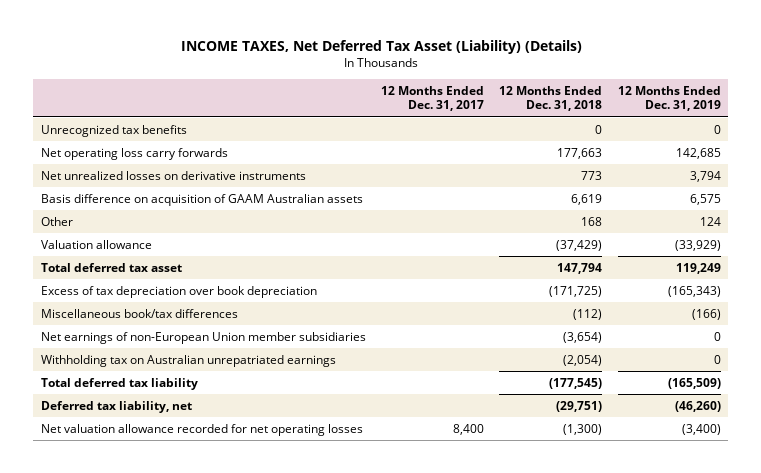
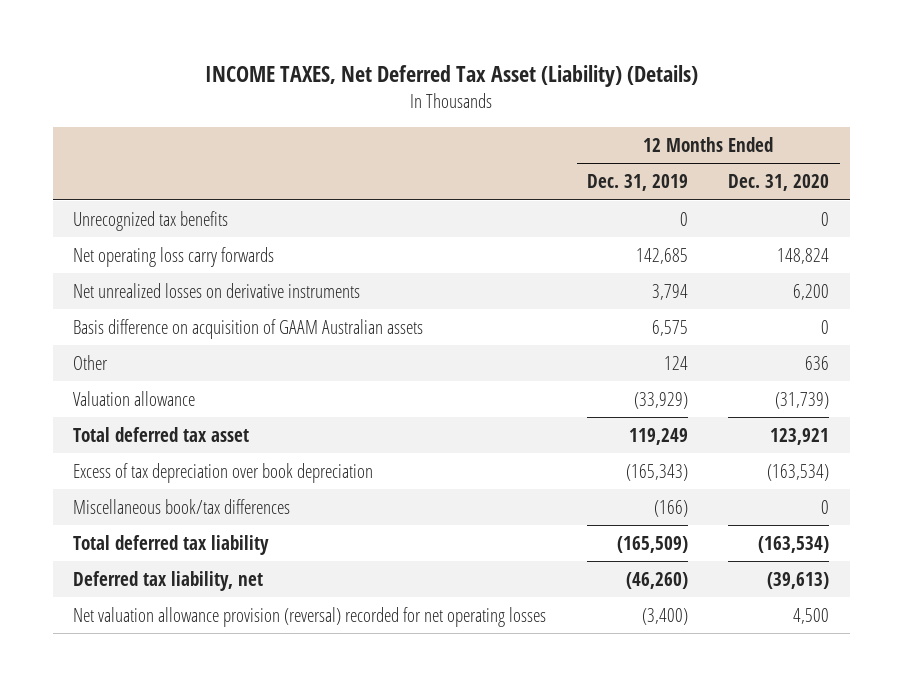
[381,85,485,112] 12 Months Ended Dec. 31, 2017 -> none
[499,85,603,112] 12 Months Ended Dec. 31, 2018 -> none
none -> [728,174,830,192] Dec. 31, 2020
[40,331,366,344] Net earnings of non-European Union member subsidiaries -> none
[40,354,336,367] Withholding tax on Australian unrepatriated earnings -> none
[40,423,363,436] Net valuation allowance recorded for net operating losses -> [73,606,547,627] Net valuation allowance provision (reversal) recorded for net operating losses

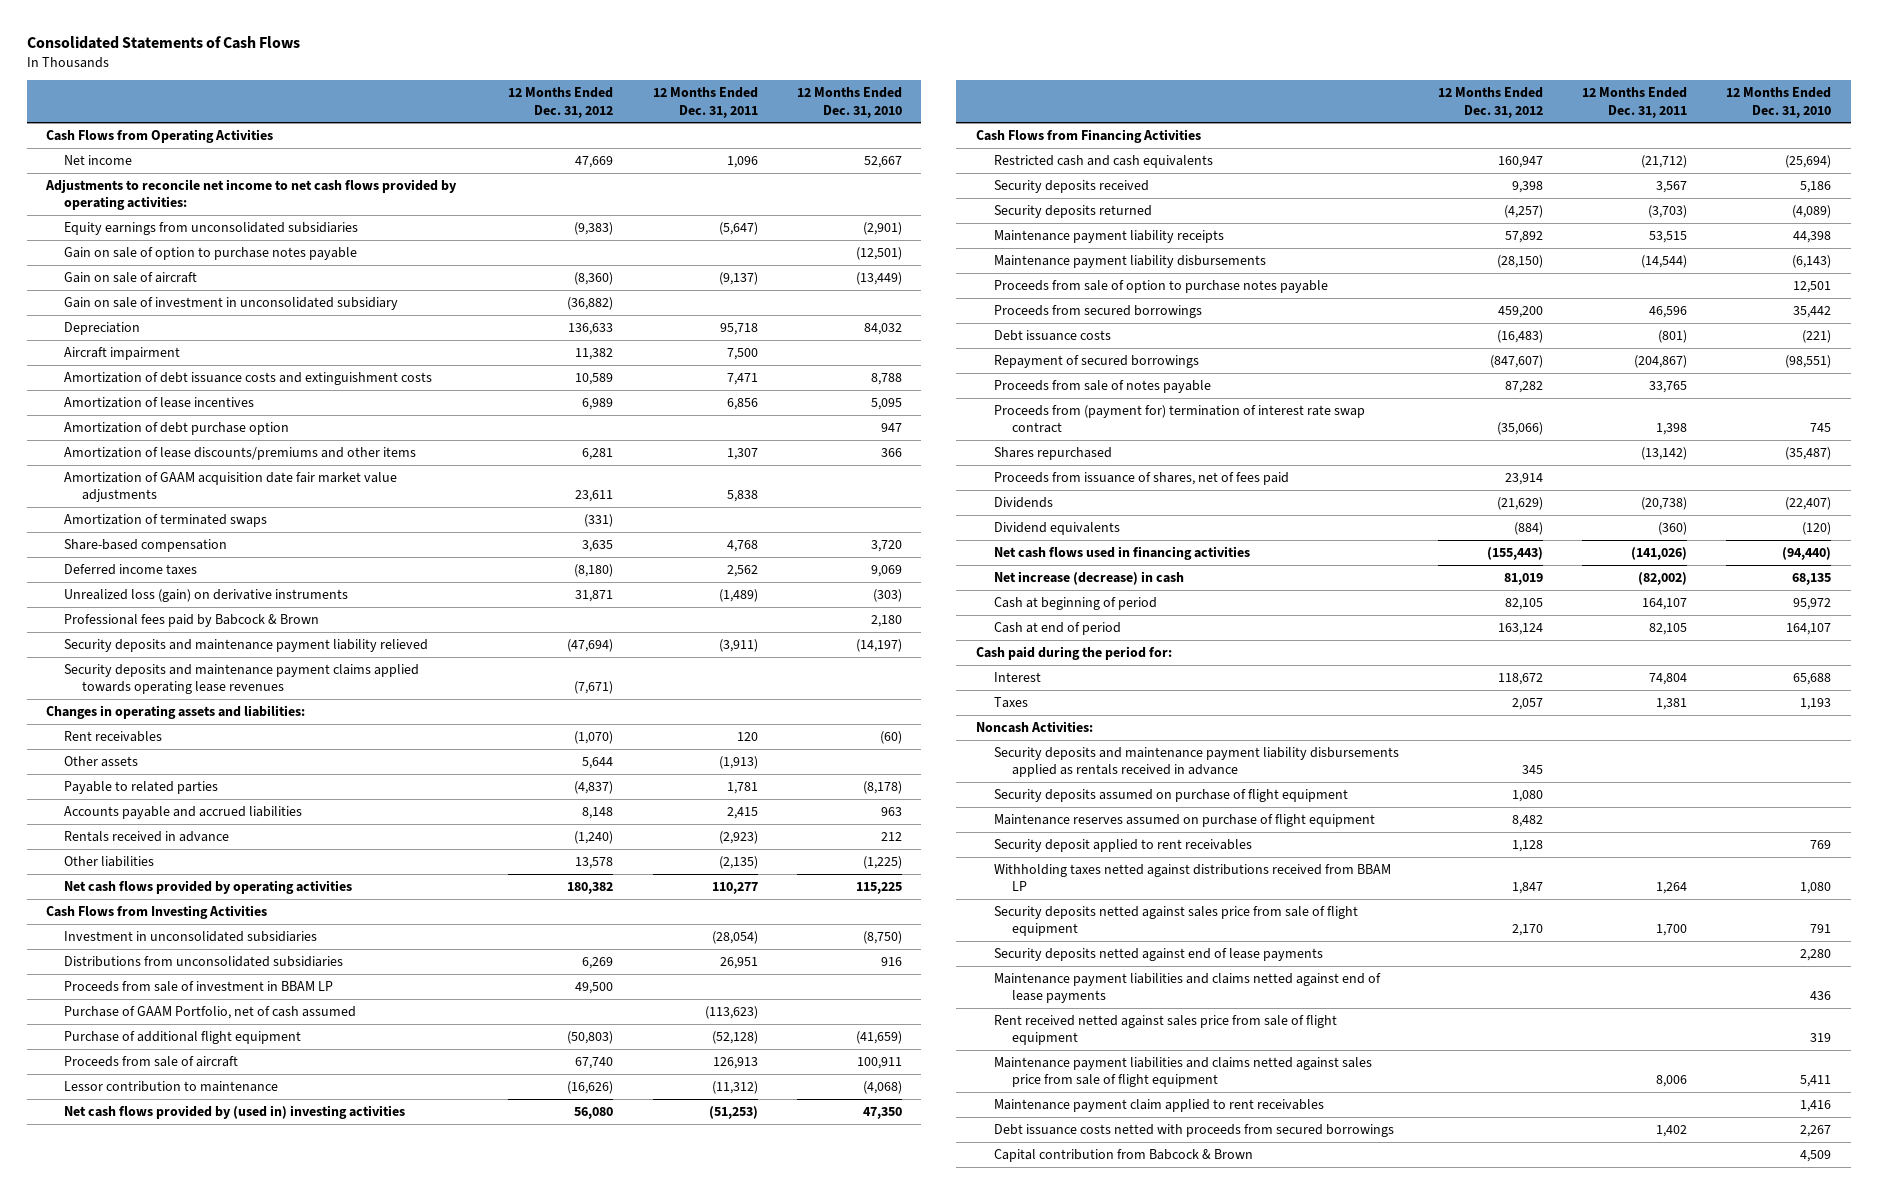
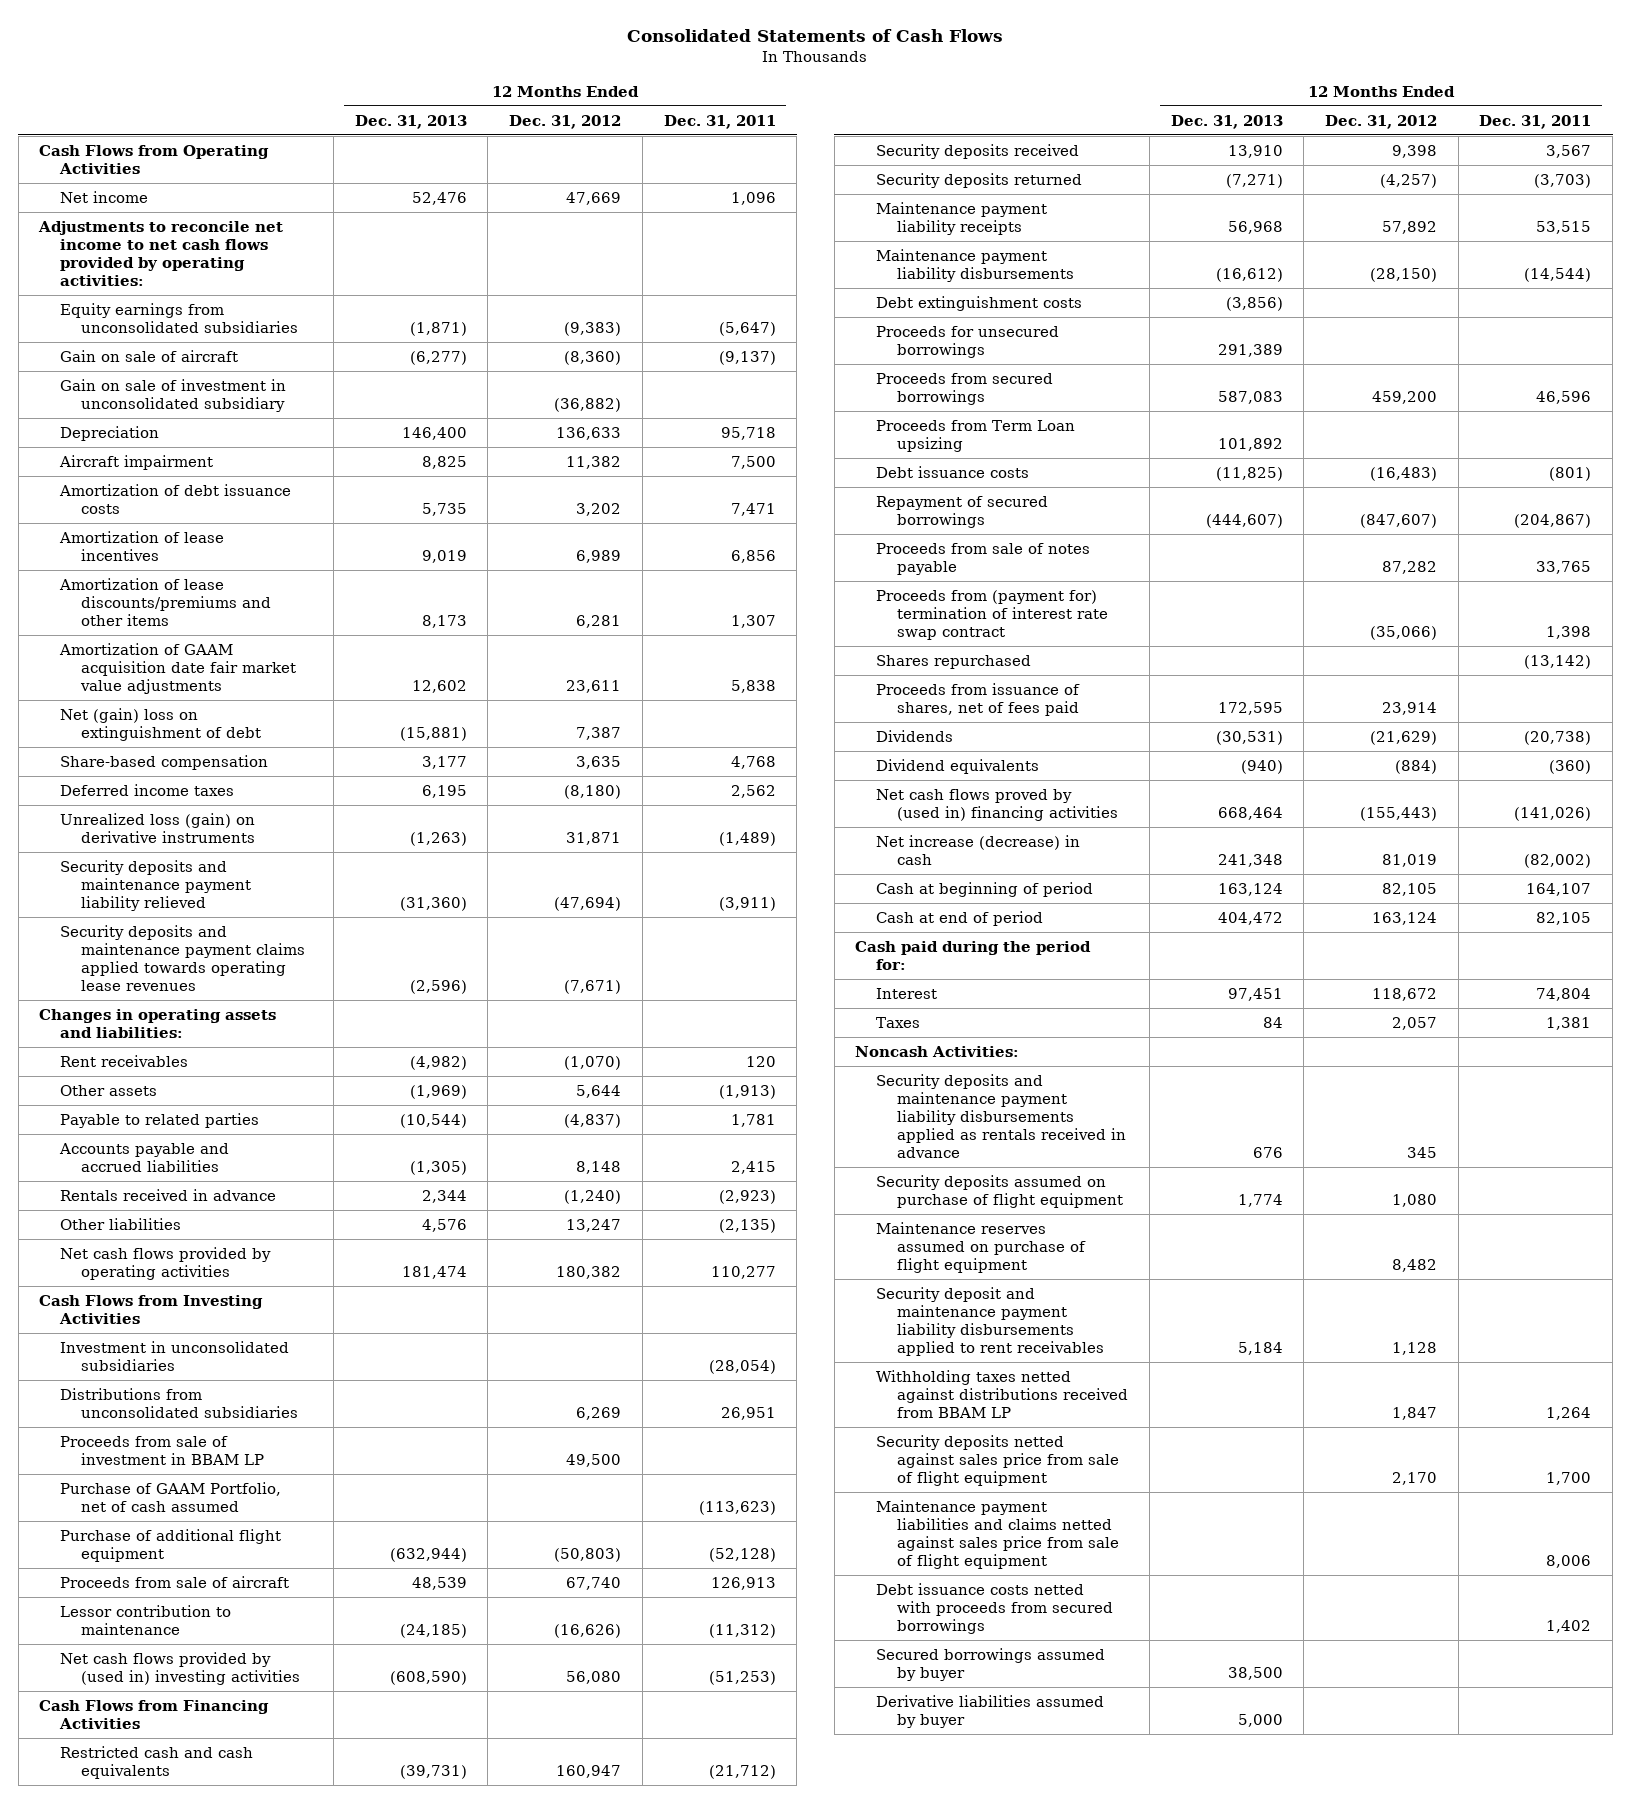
[796,87,902,118] 12 Months Ended Dec. 31, 2010 -> none
none -> [354,114,467,129] Dec. 31, 2013
[64,246,358,260] Gain on sale of option to purchase notes payable -> none
[64,371,433,385] Amortization of debt issuance costs and extinguishment costs -> [59,483,292,514] Amortization of debt issuance costs
[575,372,614,385] 10,589 -> [576,502,622,516] 3,202
[64,421,290,435] Amortization of debt purchase option -> none
[64,513,268,527] Amortization of terminated swaps -> none
none -> [60,707,262,741] Net (gain) loss on extinguishment of debt
[64,613,320,627] Professional fees paid by Babcock & Brown -> none
[575,856,614,869] 13,578 -> [566,1218,622,1232] 13,247
[993,279,1328,293] Proceeds from sale of option to purchase notes payable -> none
none -> [876,295,1083,311] Debt extinguishment costs
none -> [876,325,1060,358] Proceeds for unsecured borrowings
none -> [876,419,1076,452] Proceeds from Term Loan upsizing
[993,545,1250,560] Net cash flows used in financing activities -> [876,788,1119,821] Net cash flows proved by (used in) financing activities
[993,838,1252,852] Security deposit applied to rent receivables -> [876,1286,1105,1356] Security deposit and maintenance payment liability disbursements applied to rent receivables
[993,947,1323,961] Security deposits netted against end of lease payments -> none
[993,972,1381,1004] Maintenance payment liabilities and claims netted against end of lease payments -> none
[993,1014,1337,1046] Rent received netted against sales price from sale of flight equipment -> none
[993,1098,1324,1112] Maintenance payment claim applied to rent receivables -> none
[993,1148,1253,1162] Capital contribution from Babcock & Brown -> none
none -> [876,1647,1106,1681] Secured borrowings assumed by buyer
none -> [876,1694,1105,1728] Derivative liabilities assumed by buyer

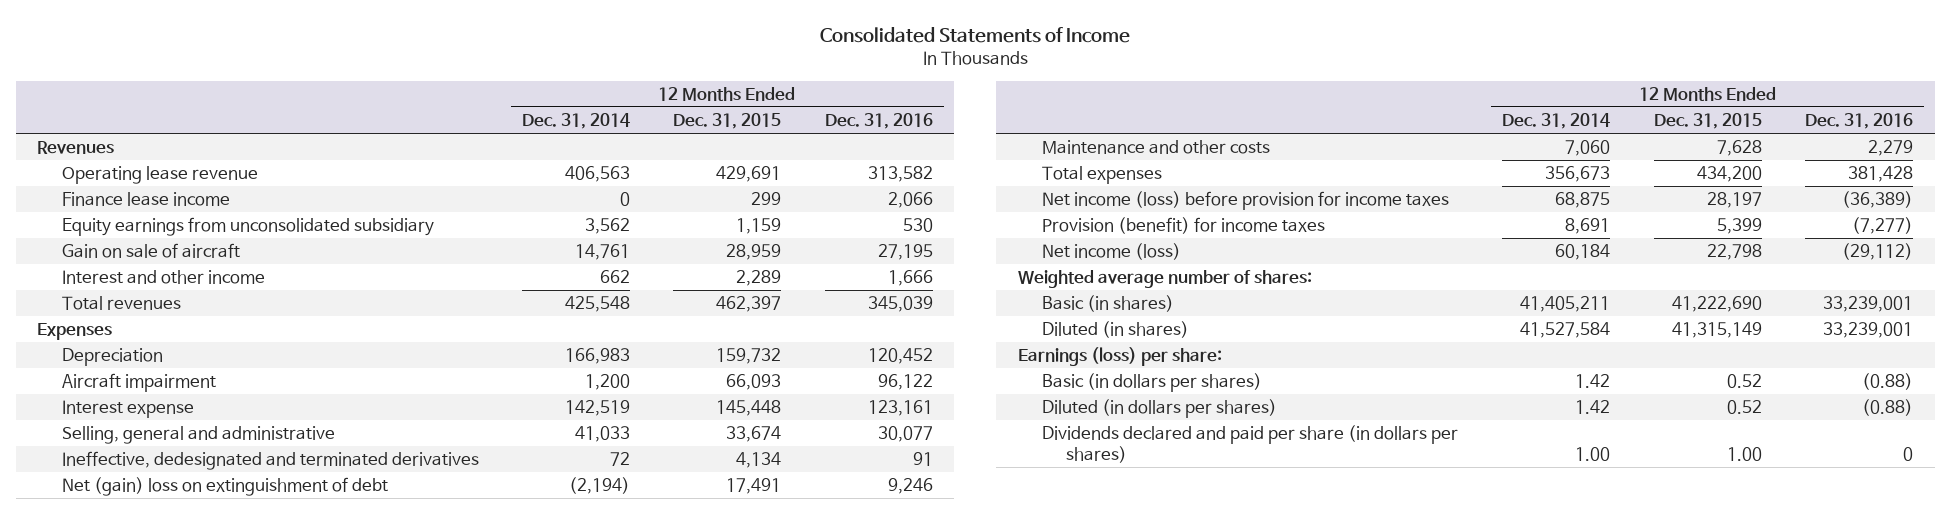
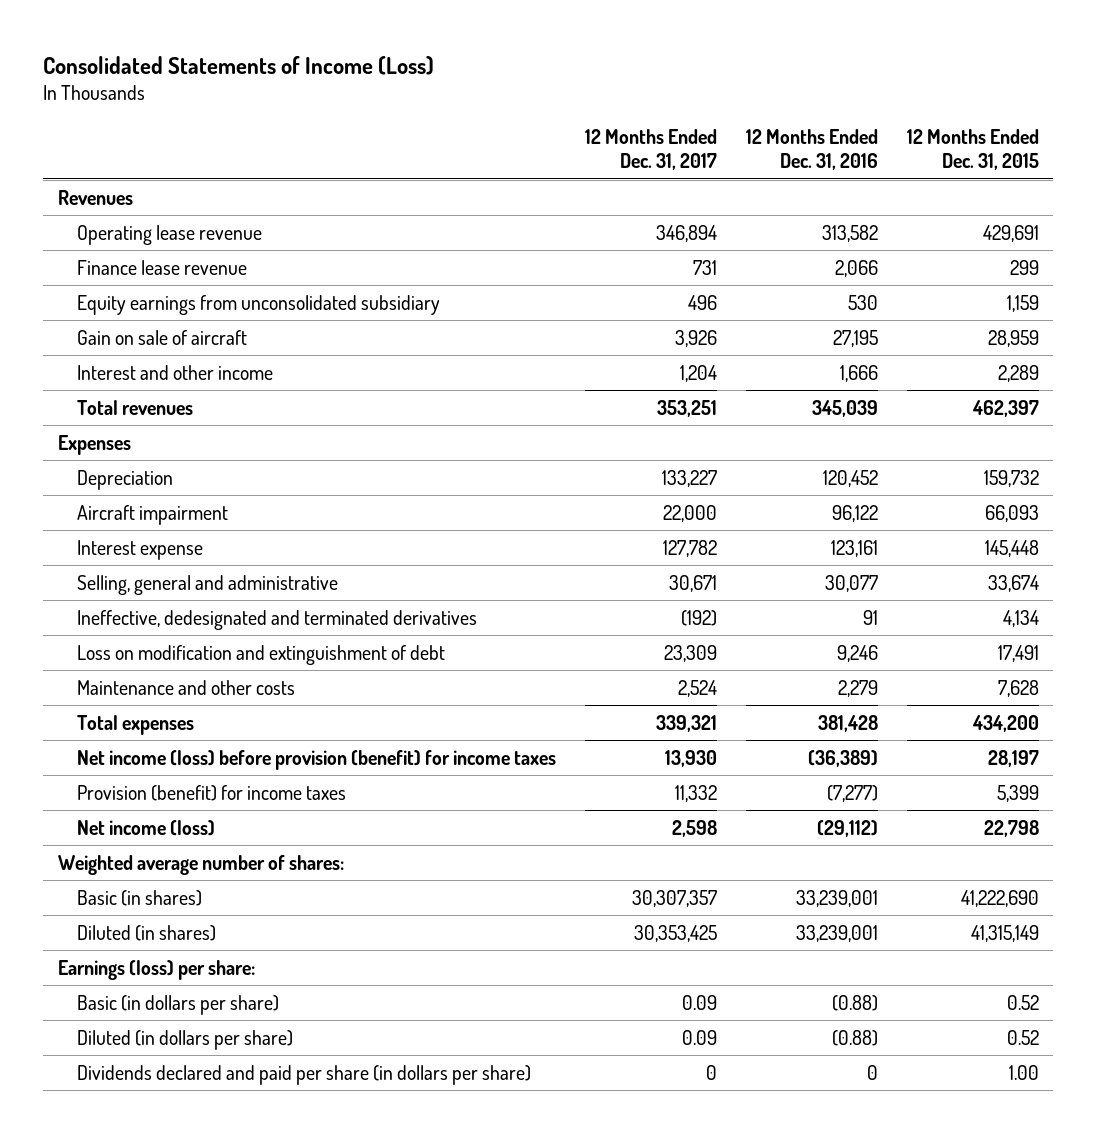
[820,26,1131,43] Consolidated Statements of Income -> [43,55,435,75] Consolidated Statements of Income (Loss)
[522,113,631,130] Dec. 31, 2014 -> none
none -> [584,129,717,171] 12 Months Ended Dec. 31, 2017
[61,192,230,207] Finance lease income -> [77,259,248,275] Finance lease revenue
[61,477,388,497] Net (gain) loss on extinguishment of debt -> [77,644,446,665] Loss on modification and extinguishment of debt
[1041,191,1449,211] Net income (loss) before provision for income taxes -> [77,749,557,770] Net income (loss) before provision (benefit) for income taxes
[1041,373,1262,393] Basic (in dollars per shares) -> [77,994,280,1015] Basic (in dollars per share)
[1041,399,1277,419] Diluted (in dollars per shares) -> [77,1029,294,1050] Diluted (in dollars per share)
[1041,425,1458,463] Dividends declared and paid per share (in dollars per shares) -> [77,1064,532,1085] Dividends declared and paid per share (in dollars per share)

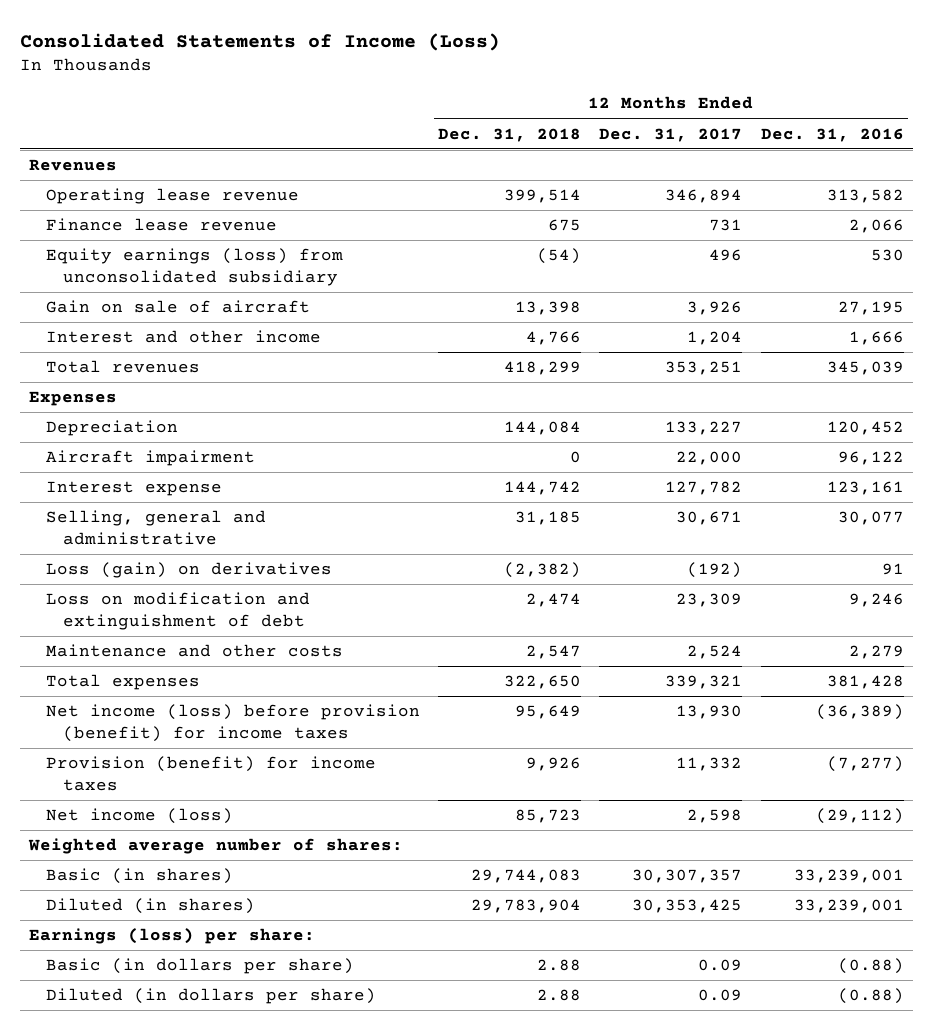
[906,129,1039,171] 12 Months Ended Dec. 31, 2015 -> none
none -> [438,127,582,142] Dec. 31, 2018
[77,294,441,315] Equity earnings from unconsolidated subsidiary -> [45,248,343,286] Equity earnings (loss) from unconsolidated subsidiary
[77,609,478,630] Ineffective, dedesignated and terminated derivatives -> [45,562,332,579] Loss (gain) on derivatives
[77,1064,532,1085] Dividends declared and paid per share (in dollars per share) -> none

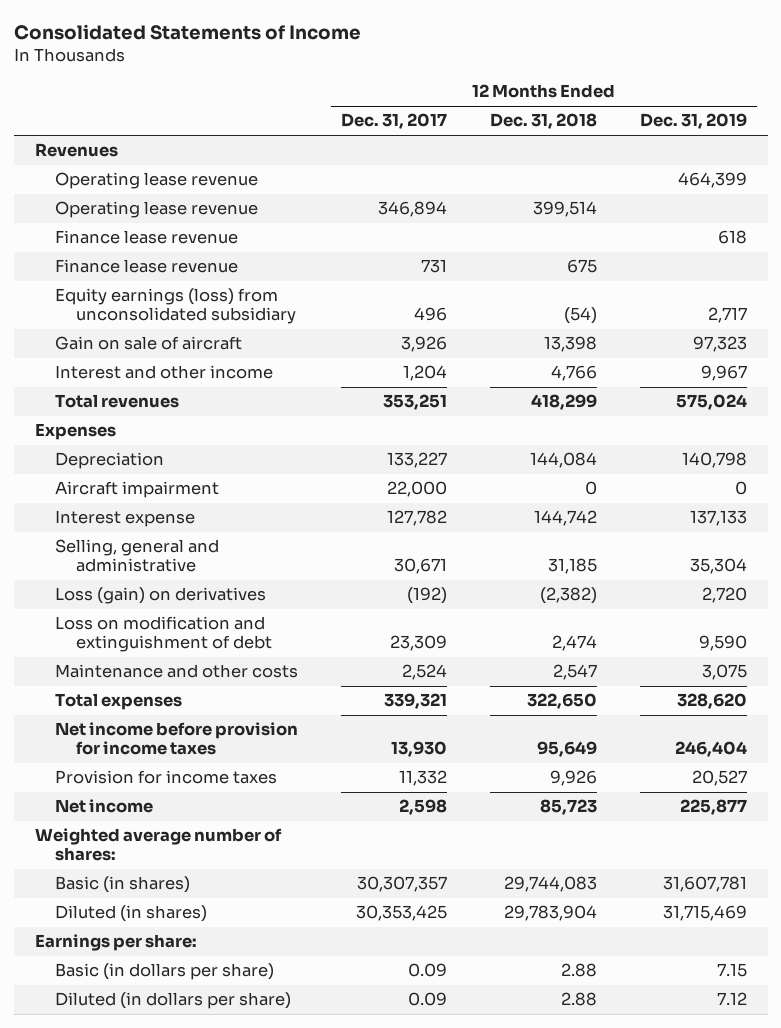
[19,32,500,51] Consolidated Statements of Income (Loss) -> [13,23,361,40] Consolidated Statements of Income
[760,127,904,142] Dec. 31, 2016 -> none
none -> [639,113,747,130] Dec. 31, 2019
none -> [55,172,259,190] Operating lease revenue
none -> [55,230,239,245] Finance lease revenue
[45,704,420,742] Net income (loss) before provision (benefit) for income taxes -> [55,722,299,756] Net income before provision for income taxes
[45,756,376,791] Provision (benefit) for income taxes -> [55,770,278,785] Provision for income taxes
[45,808,233,825] Net income (loss) -> [55,799,154,814] Net income
[28,928,315,945] Earnings (loss) per share: -> [34,934,197,952] Earnings per share:

